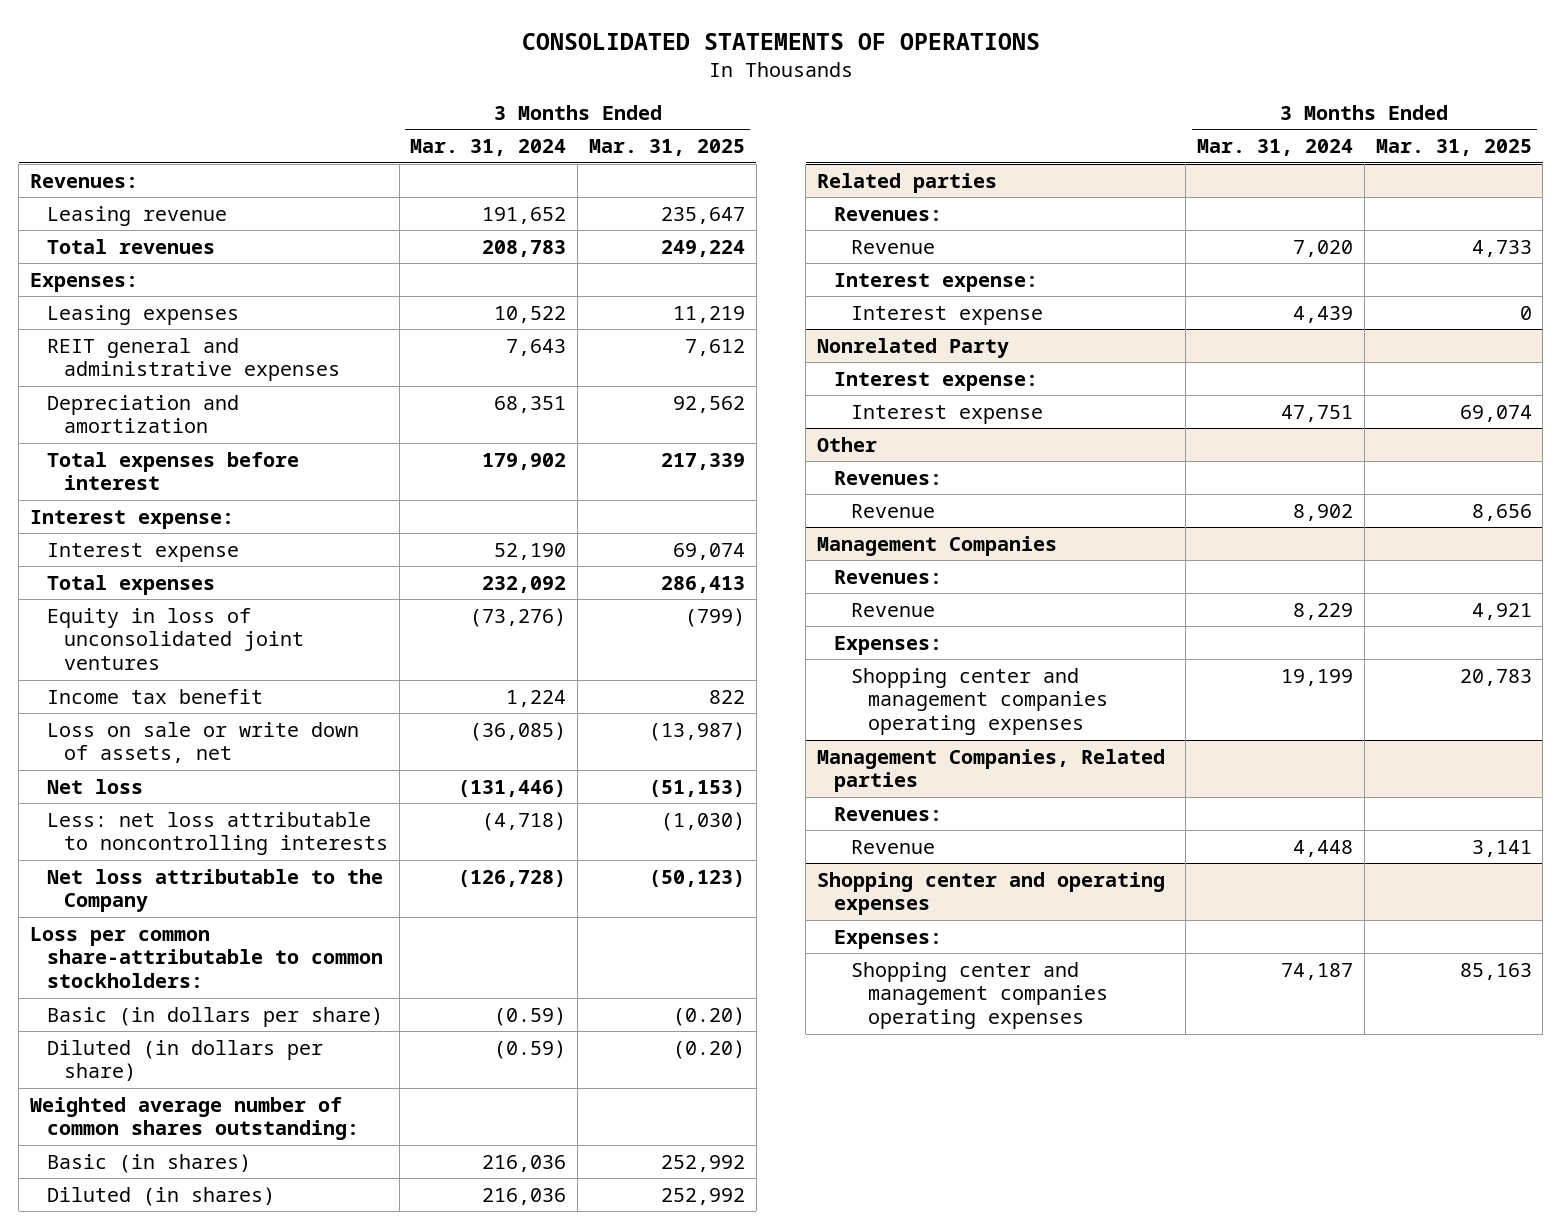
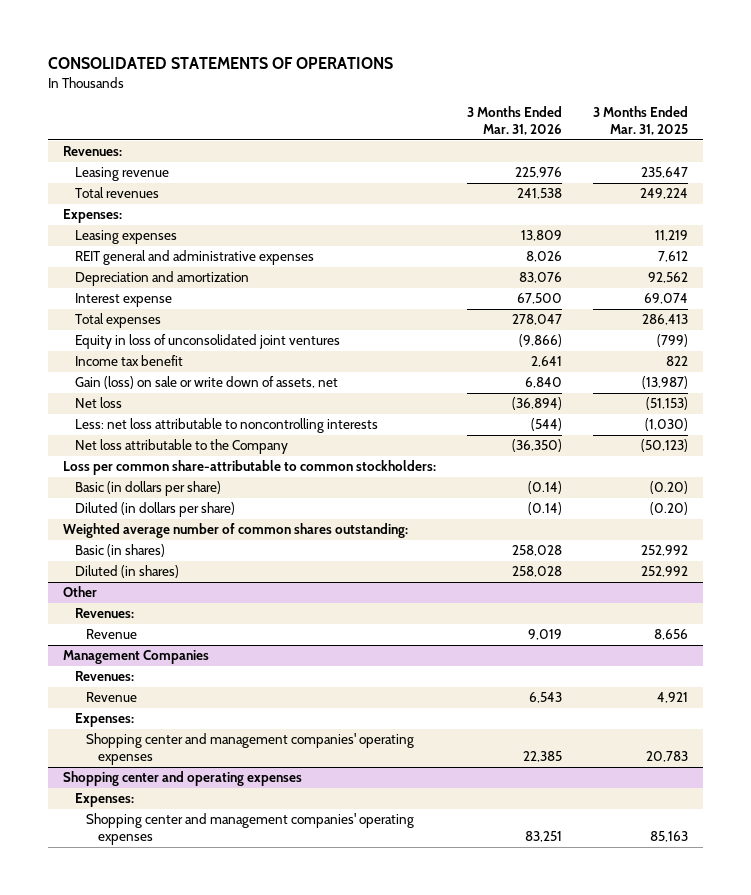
[410,139,567,157] Mar. 31, 2024 -> none
none -> [467,105,563,136] 3 Months Ended Mar. 31, 2026
[47,451,300,491] Total expenses before interest -> none
[30,509,235,529] Interest expense: -> none
[47,721,360,764] Loss on sale or write down of assets, net -> [74,376,338,390] Gain (loss) on sale or write down of assets, net
[817,172,998,193] Related parties -> none
[833,206,942,221] Revenues: -> none
[850,239,935,254] Revenue -> none
[833,272,1038,292] Interest expense: -> none
[850,305,1043,325] Interest expense -> none
[817,337,1010,358] Nonrelated Party -> none
[833,371,1038,391] Interest expense: -> none
[850,404,1043,424] Interest expense -> none
[817,748,1166,793] Management Companies, Related parties -> none
[833,806,942,821] Revenues: -> none
[850,839,935,854] Revenue -> none
[850,667,1108,736] Shopping center and management companies operating expenses -> [86,733,415,766] Shopping center and management companies' operating expenses
[850,961,1108,1030] Shopping center and management companies operating expenses -> [86,813,415,846] Shopping center and management companies' operating expenses

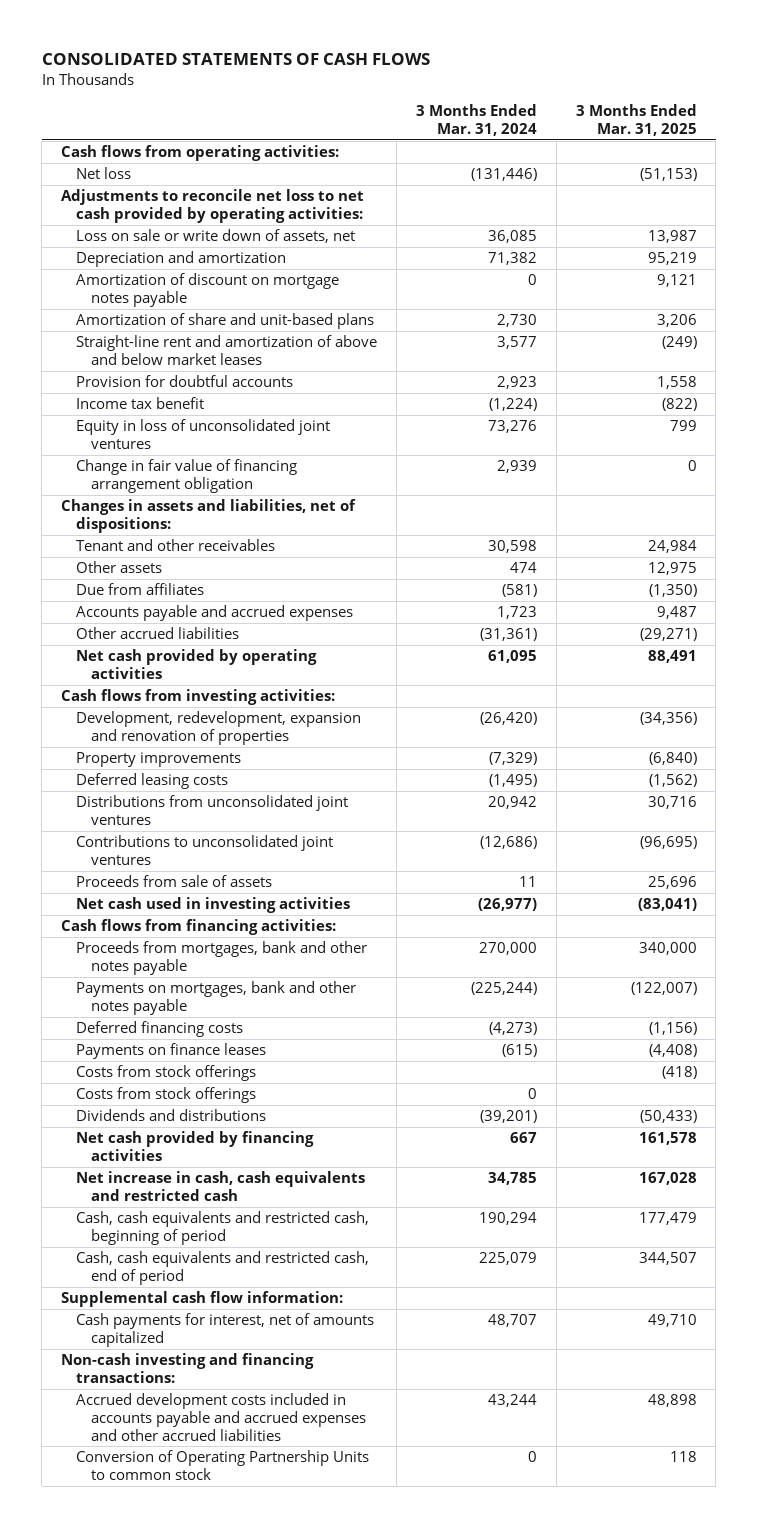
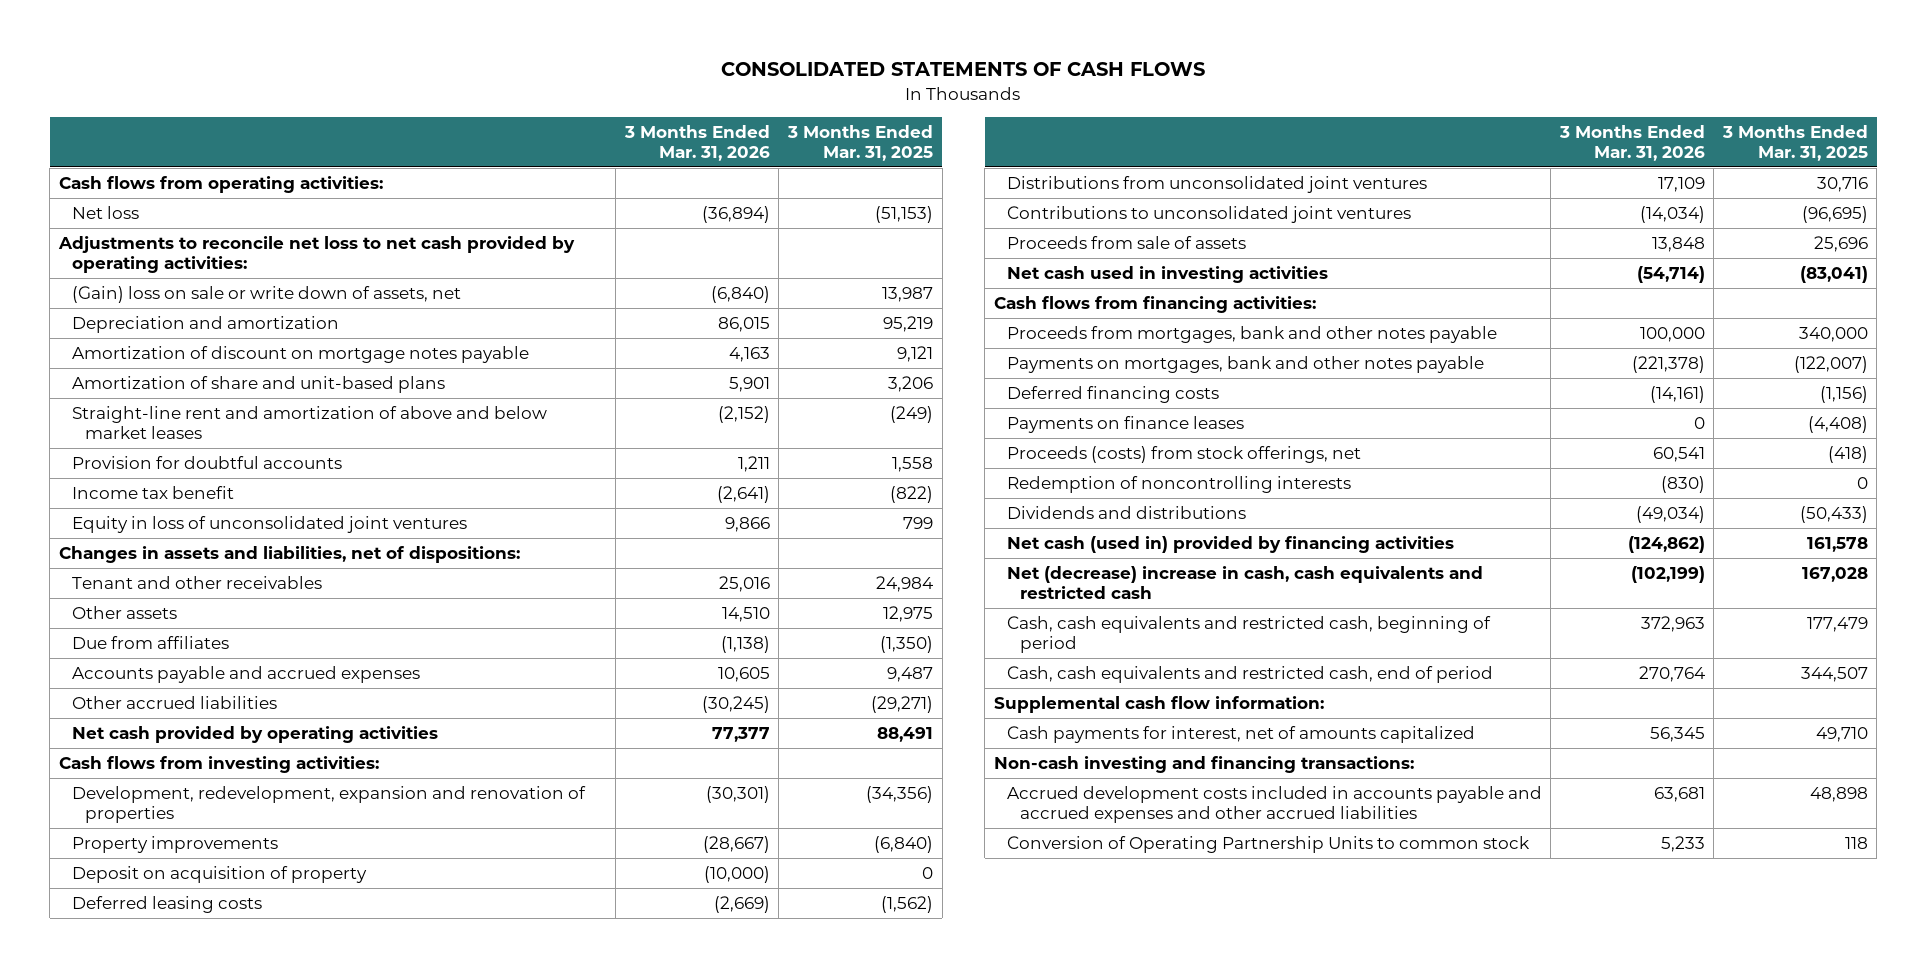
[415,104,537,136] 3 Months Ended Mar. 31, 2024 -> none
none -> [623,124,770,161] 3 Months Ended Mar. 31, 2026
[75,229,355,244] Loss on sale or write down of assets, net -> [71,286,461,304] (Gain) loss on sale or write down of assets, net
[75,459,297,493] Change in fair value of financing arrangement obligation -> none
none -> [71,866,367,884] Deposit on acquisition of property
[75,1087,256,1104] Costs from stock offerings -> none
[75,1065,256,1082] Costs from stock offerings -> [1006,446,1361,464] Proceeds (costs) from stock offerings, net
none -> [1006,476,1351,494] Redemption of noncontrolling interests
[75,1131,314,1161] Net cash provided by financing activities -> [1006,536,1454,554] Net cash (used in) provided by financing activities
[75,1171,365,1201] Net increase in cash, cash equivalents and restricted cash -> [1006,566,1483,599] Net (decrease) increase in cash, cash equivalents and restricted cash

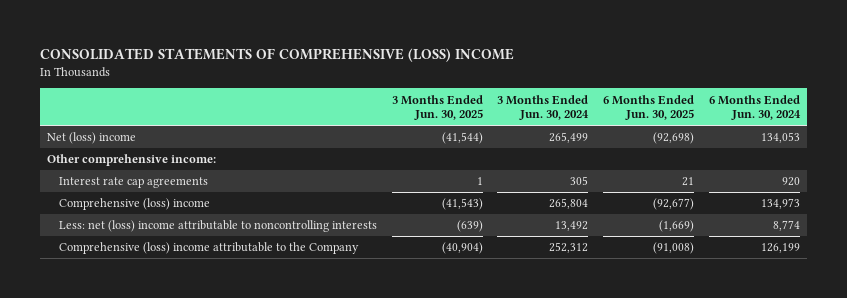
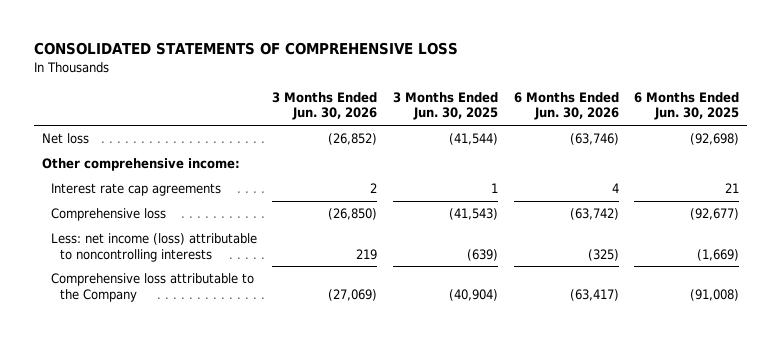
[39,48,514,63] CONSOLIDATED STATEMENTS OF COMPREHENSIVE (LOSS) INCOME -> [33,42,458,56] CONSOLIDATED STATEMENTS OF COMPREHENSIVE LOSS
[497,94,590,121] 3 Months Ended Jun. 30, 2024 -> none
[708,94,801,121] 6 Months Ended Jun. 30, 2024 -> none
none -> [272,92,378,121] 3 Months Ended Jun. 30, 2026
none -> [513,92,619,121] 6 Months Ended Jun. 30, 2026
[47,132,137,145] Net (loss) income -> [41,133,89,145] Net loss
[59,198,211,211] Comprehensive (loss) income -> [50,208,166,222] Comprehensive loss
[59,220,378,233] Less: net (loss) income attributable to noncontrolling interests -> [50,233,257,262] Less: net income (loss) attributable to noncontrolling interests
[59,242,360,255] Comprehensive (loss) income attributable to the Company -> [50,273,254,302] Comprehensive loss attributable to the Company

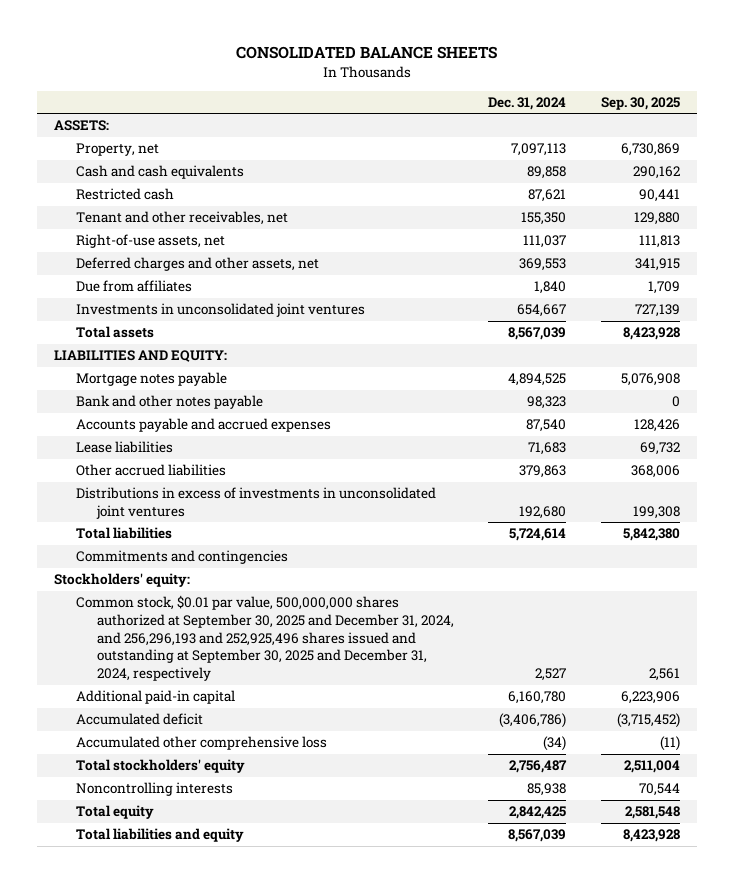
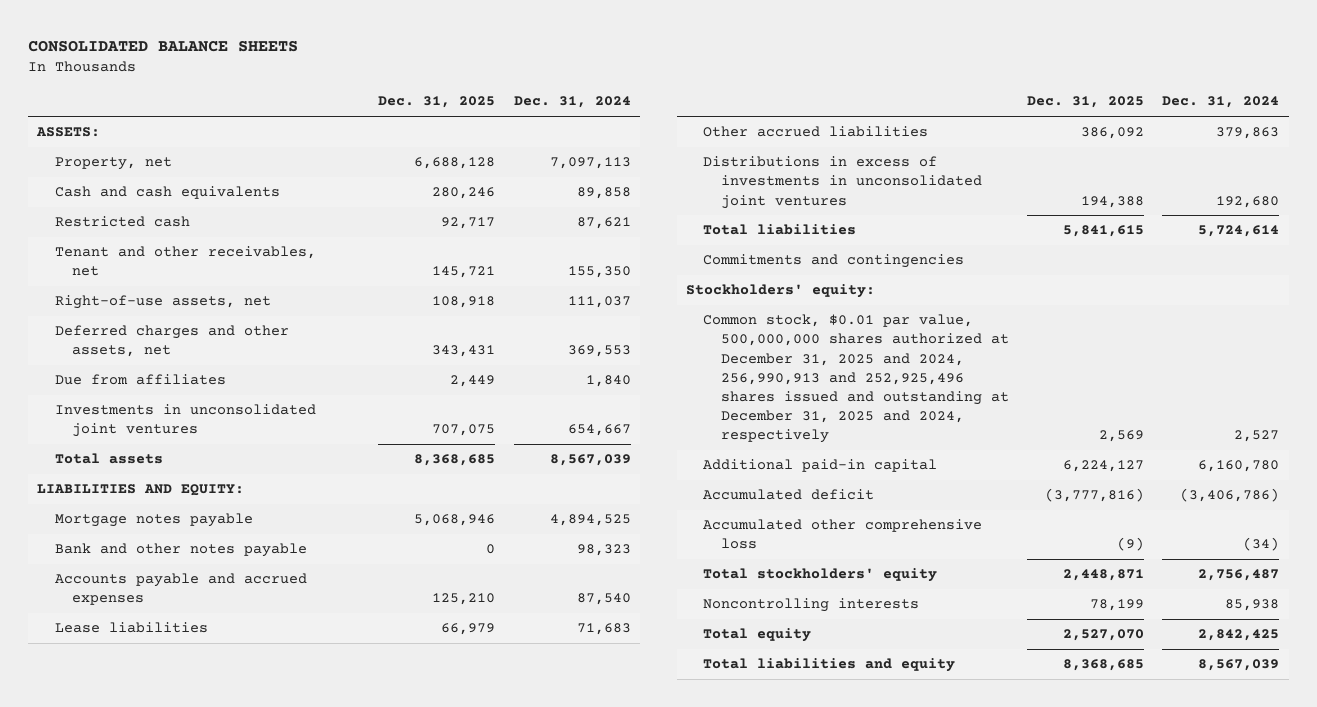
[600,96,680,110] Sep. 30, 2025 -> none
none -> [378,96,496,109] Dec. 31, 2025
[75,595,455,682] Common stock, $0.01 par value, 500,000,000 shares authorized at September 30, 2025 and December 31, 2024, and 256,296,193 and 252,925,496 shares issued and outstanding at September 30, 2025 and December 31, 2024, respectively -> [703,314,1009,443] Common stock, $0.01 par value, 500,000,000 shares authorized at December 31, 2025 and 2024, 256,990,913 and 252,925,496 shares issued and outstanding at December 31, 2025 and 2024, respectively

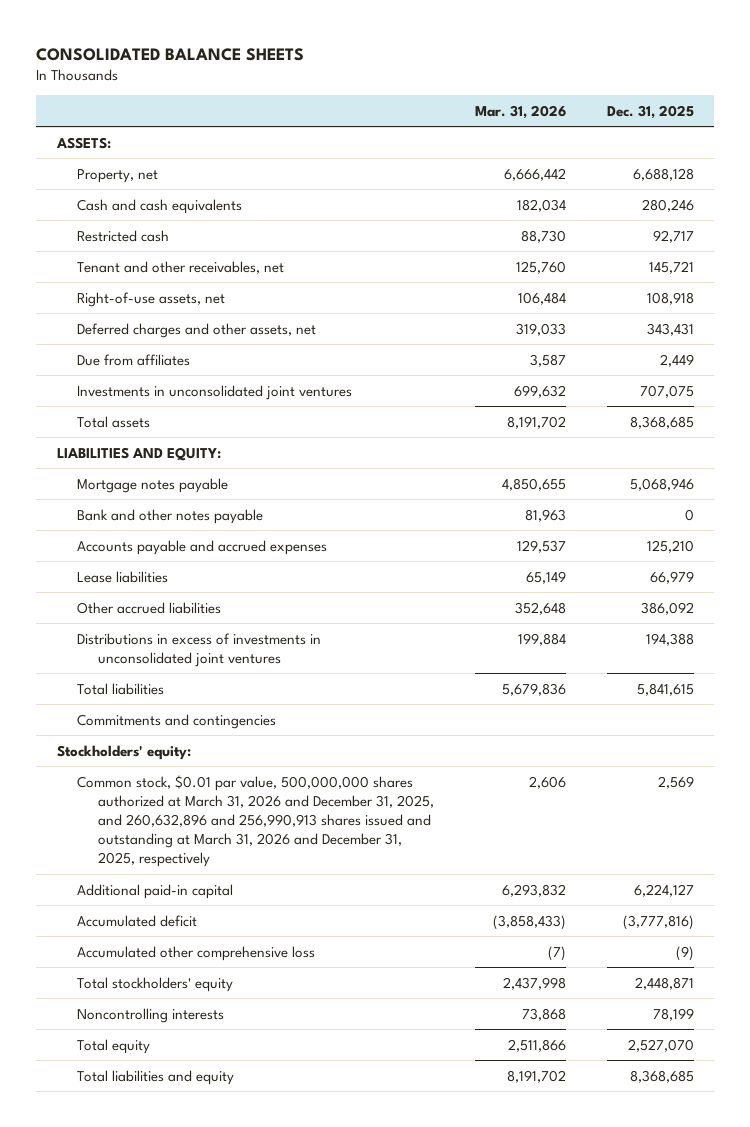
[513,96,631,109] Dec. 31, 2024 -> none
none -> [474,104,566,119] Mar. 31, 2026
[703,314,1009,443] Common stock, $0.01 par value, 500,000,000 shares authorized at December 31, 2025 and 2024, 256,990,913 and 252,925,496 shares issued and outstanding at December 31, 2025 and 2024, respectively -> [77,774,434,867] Common stock, $0.01 par value, 500,000,000 shares authorized at March 31, 2026 and December 31, 2025, and 260,632,896 and 256,990,913 shares issued and outstanding at March 31, 2026 and December 31, 2025, respectively

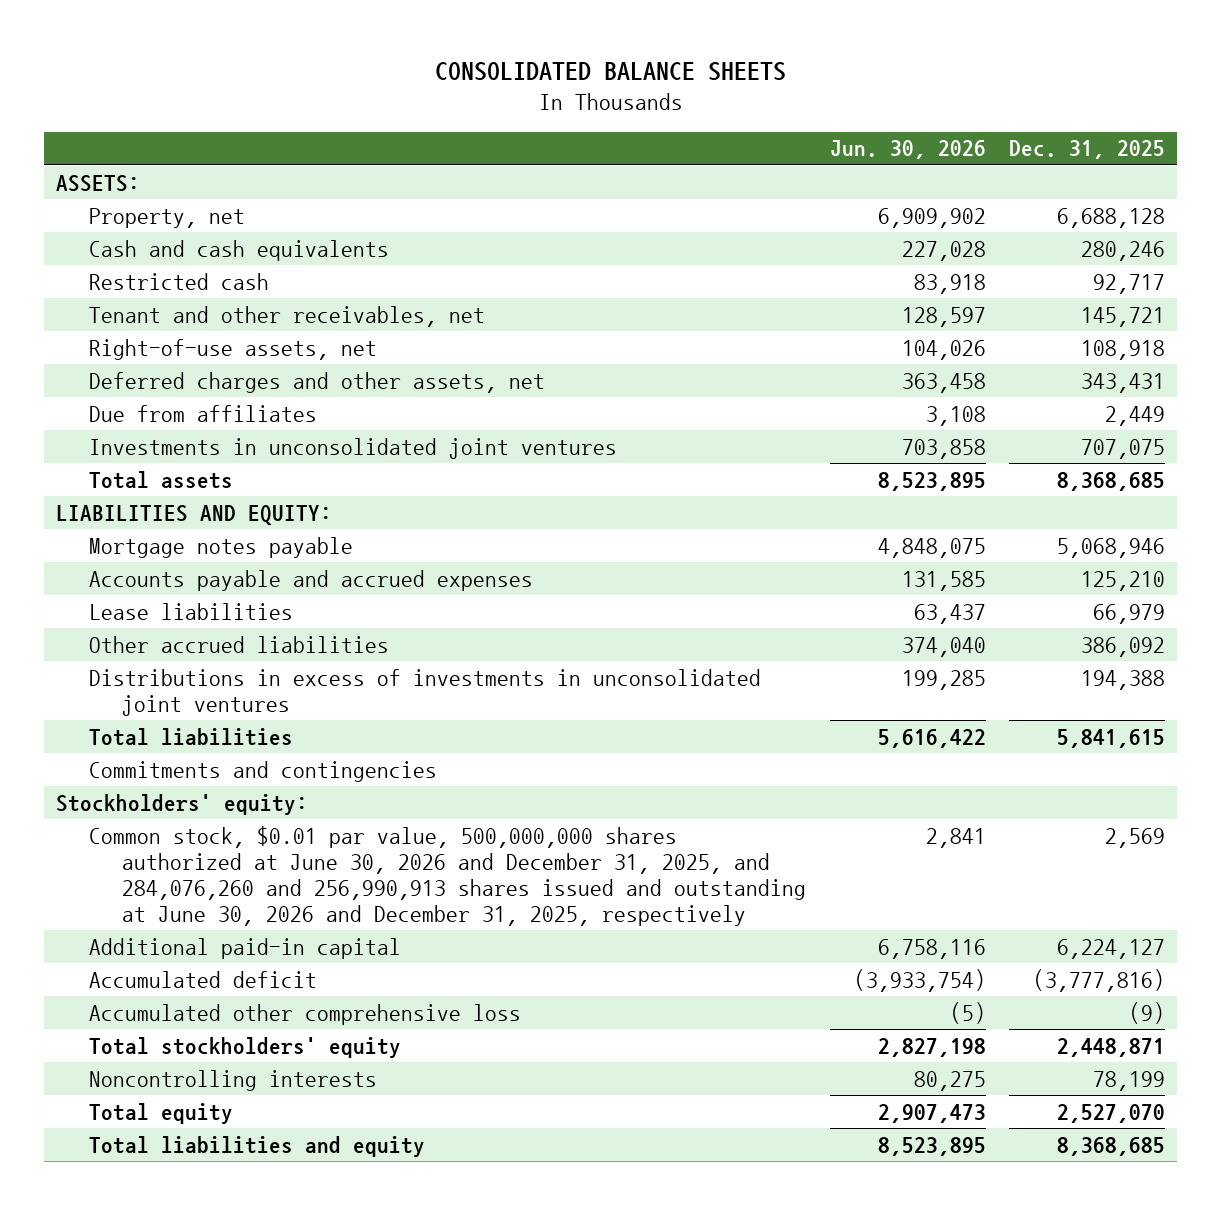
[474,104,566,119] Mar. 31, 2026 -> none
none -> [829,140,986,160] Jun. 30, 2026
[77,508,264,524] Bank and other notes payable -> none
[77,774,434,867] Common stock, $0.01 par value, 500,000,000 shares authorized at March 31, 2026 and December 31, 2025, and 260,632,896 and 256,990,913 shares issued and outstanding at March 31, 2026 and December 31, 2025, respectively -> [88,825,807,926] Common stock, $0.01 par value, 500,000,000 shares authorized at June 30, 2026 and December 31, 2025, and 284,076,260 and 256,990,913 shares issued and outstanding at June 30, 2026 and December 31, 2025, respectively

